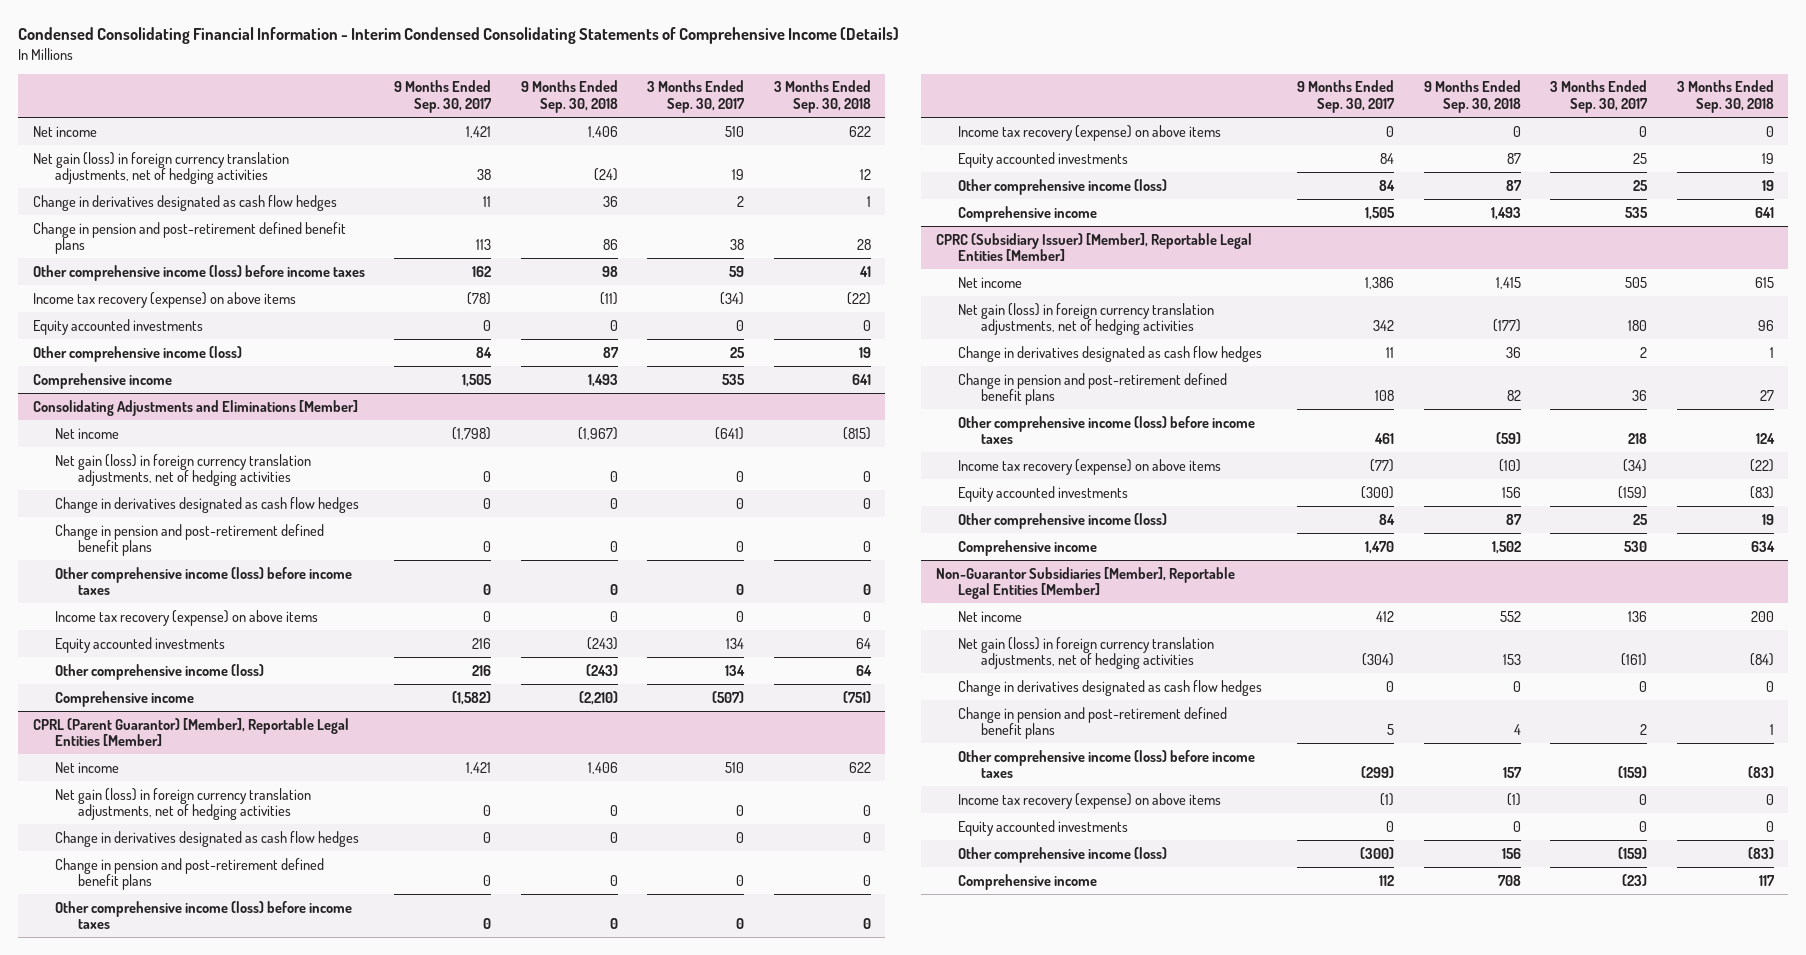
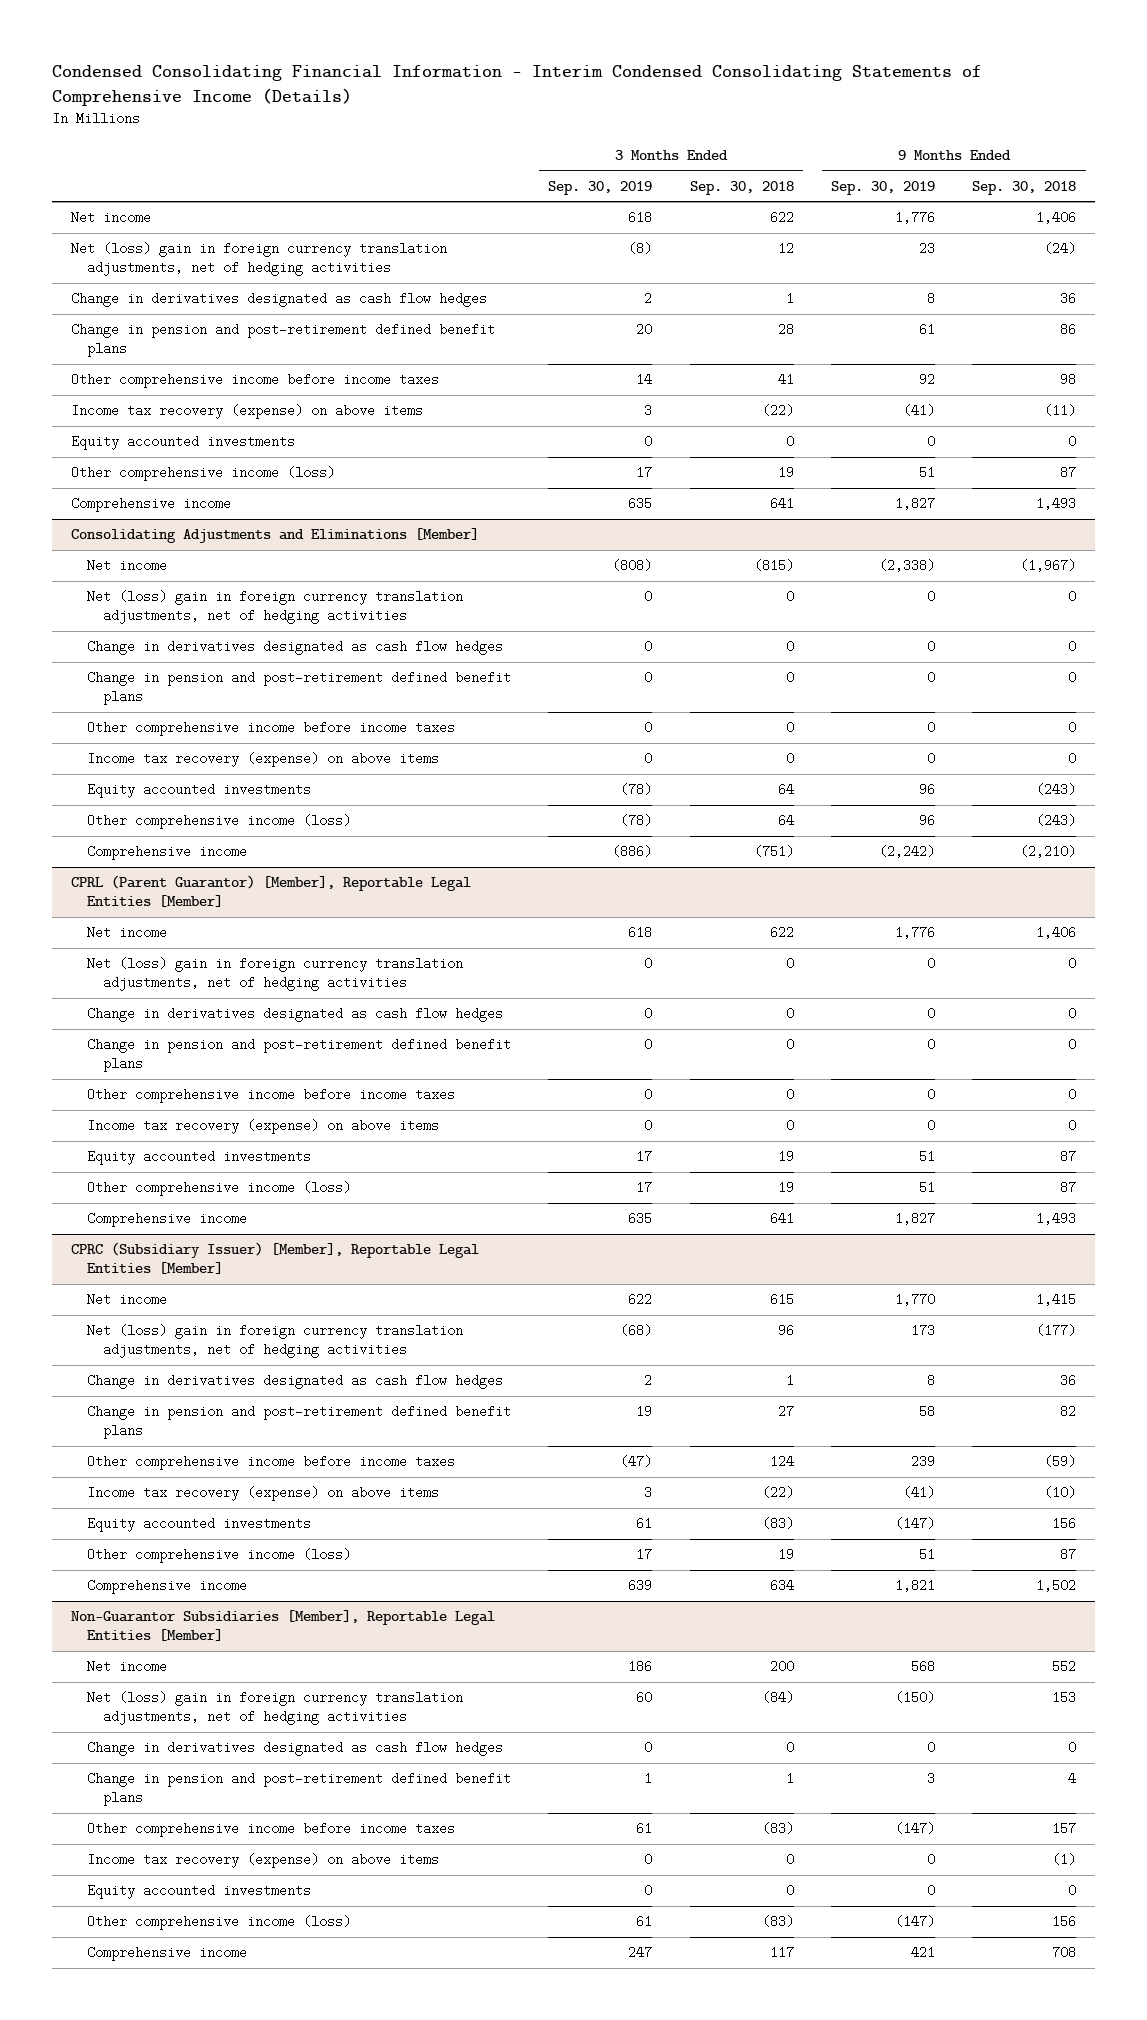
[394,80,493,114] 9 Months Ended Sep. 30, 2017 -> none
[647,80,746,114] 3 Months Ended Sep. 30, 2017 -> none
none -> [548,180,653,195] Sep. 30, 2019
none -> [831,180,936,195] Sep. 30, 2019
[32,151,289,185] Net gain (loss) in foreign currency translation adjustments, net of hedging activities -> [70,242,447,277] Net (loss) gain in foreign currency translation adjustments, net of hedging activities
[32,264,365,281] Other comprehensive income (loss) before income taxes -> [70,373,439,389] Other comprehensive income before income taxes
[55,453,312,487] Net gain (loss) in foreign currency translation adjustments, net of hedging activities -> [86,590,463,625] Net (loss) gain in foreign currency translation adjustments, net of hedging activities
[55,566,353,596] Other comprehensive income (loss) before income taxes -> [86,721,455,737] Other comprehensive income before income taxes
[55,787,312,821] Net gain (loss) in foreign currency translation adjustments, net of hedging activities -> [86,957,463,992] Net (loss) gain in foreign currency translation adjustments, net of hedging activities
[55,900,353,930] Other comprehensive income (loss) before income taxes -> [86,1088,455,1104] Other comprehensive income before income taxes
[958,302,1215,336] Net gain (loss) in foreign currency translation adjustments, net of hedging activities -> [86,1324,463,1359] Net (loss) gain in foreign currency translation adjustments, net of hedging activities
[958,415,1256,445] Other comprehensive income (loss) before income taxes -> [86,1455,455,1471] Other comprehensive income before income taxes
[958,636,1215,670] Net gain (loss) in foreign currency translation adjustments, net of hedging activities -> [86,1691,463,1726] Net (loss) gain in foreign currency translation adjustments, net of hedging activities
[958,749,1256,779] Other comprehensive income (loss) before income taxes -> [86,1822,455,1838] Other comprehensive income before income taxes

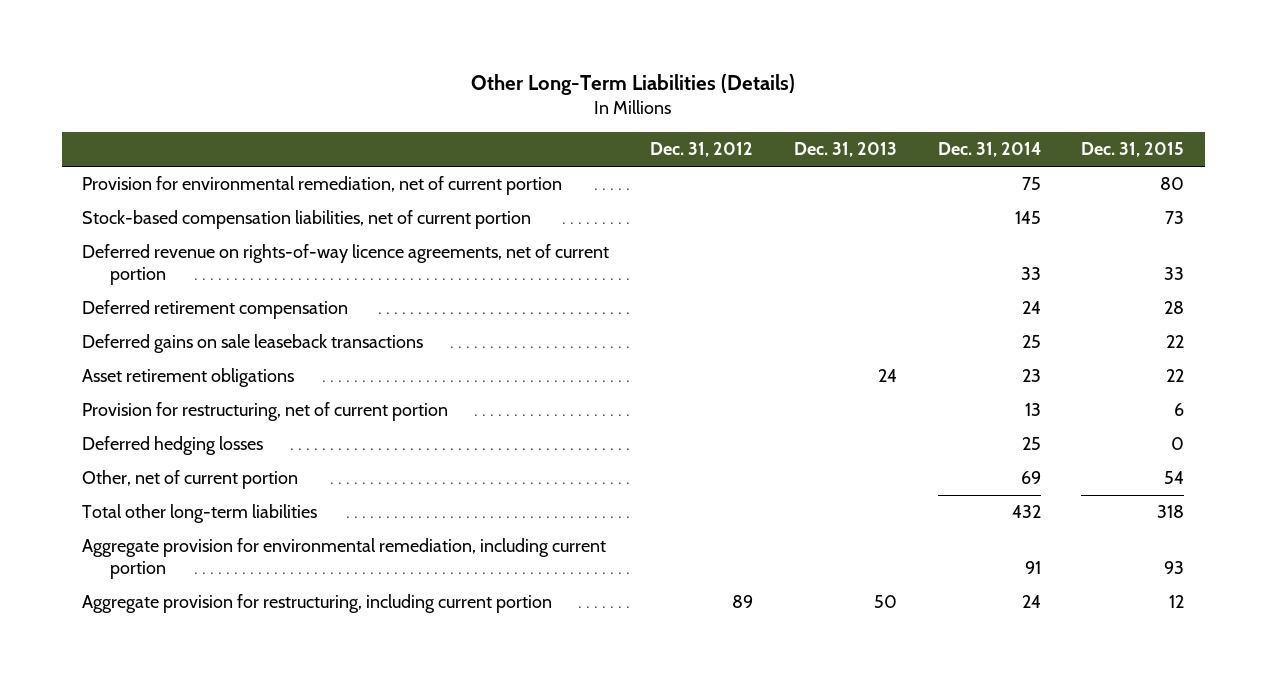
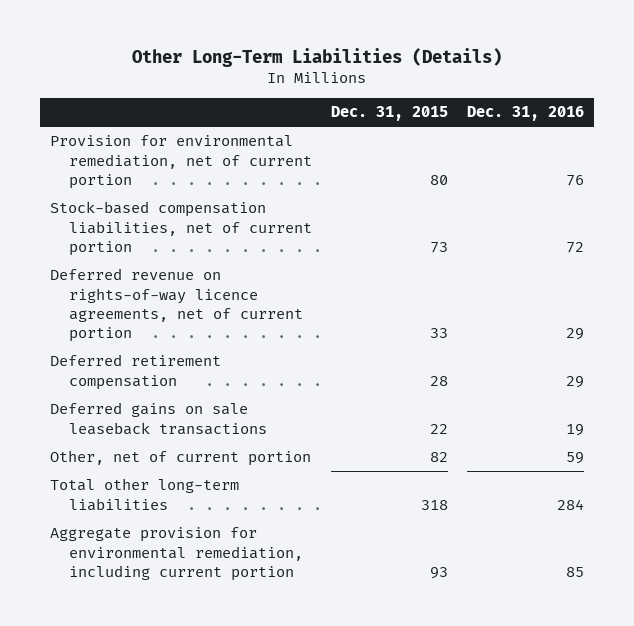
[649,142,753,158] Dec. 31, 2012 -> none
[793,142,897,158] Dec. 31, 2013 -> none
[937,142,1041,158] Dec. 31, 2014 -> none
none -> [467,106,585,122] Dec. 31, 2016
[82,368,295,388] Asset retirement obligations -> none
[82,402,449,422] Provision for restructuring, net of current portion -> none
[82,436,264,456] Deferred hedging losses -> none
[1164,471,1185,485] 54 -> [430,452,449,463] 82
[82,594,553,614] Aggregate provision for restructuring, including current portion -> none

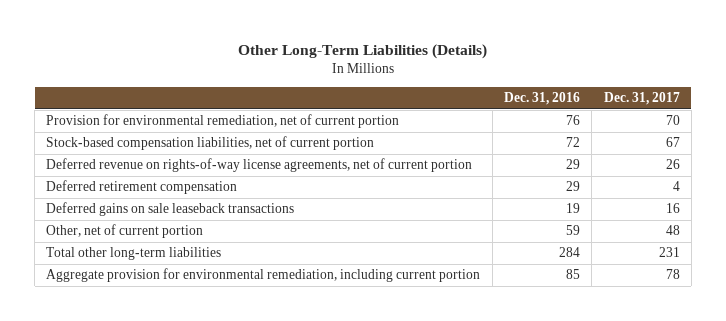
[331,106,449,122] Dec. 31, 2015 -> none
none -> [603,91,680,105] Dec. 31, 2017
[49,268,304,343] Deferred revenue on rights-of-way licence agreements, net of current portion -> [46,158,473,173] Deferred revenue on rights-of-way license agreements, net of current portion

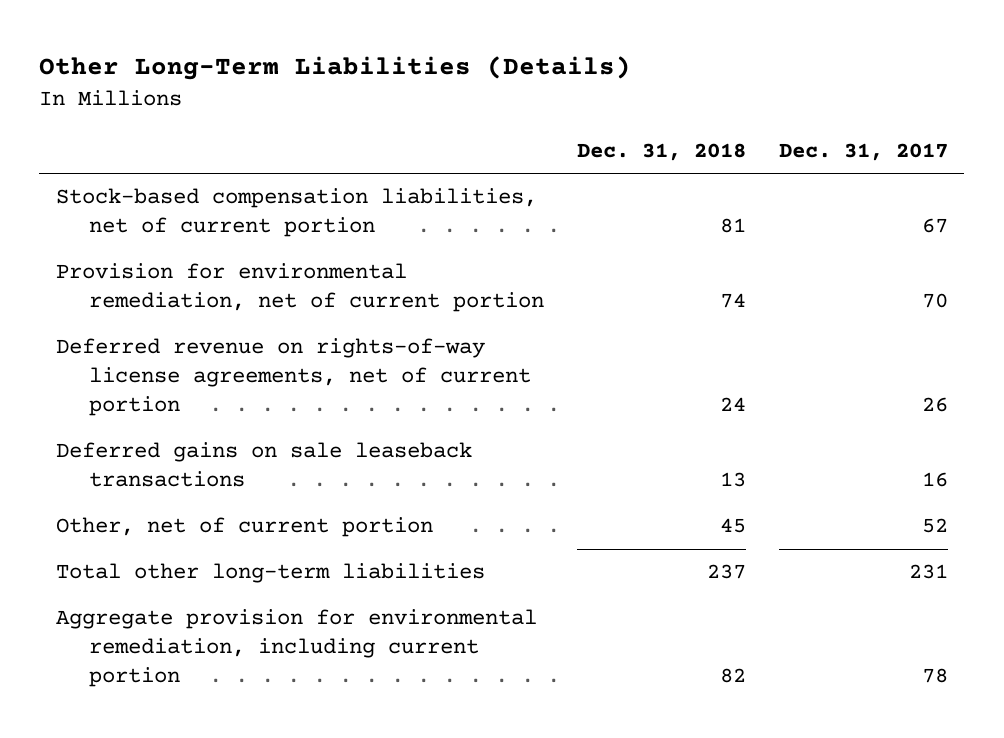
[504,91,581,105] Dec. 31, 2016 -> none
none -> [576,142,746,161] Dec. 31, 2018
[46,114,400,129] Provision for environmental remediation, net of current portion -> [55,263,544,313] Provision for environmental remediation, net of current portion
[46,180,238,195] Deferred retirement compensation -> none
[665,225,680,236] 48 -> [921,518,948,534] 52

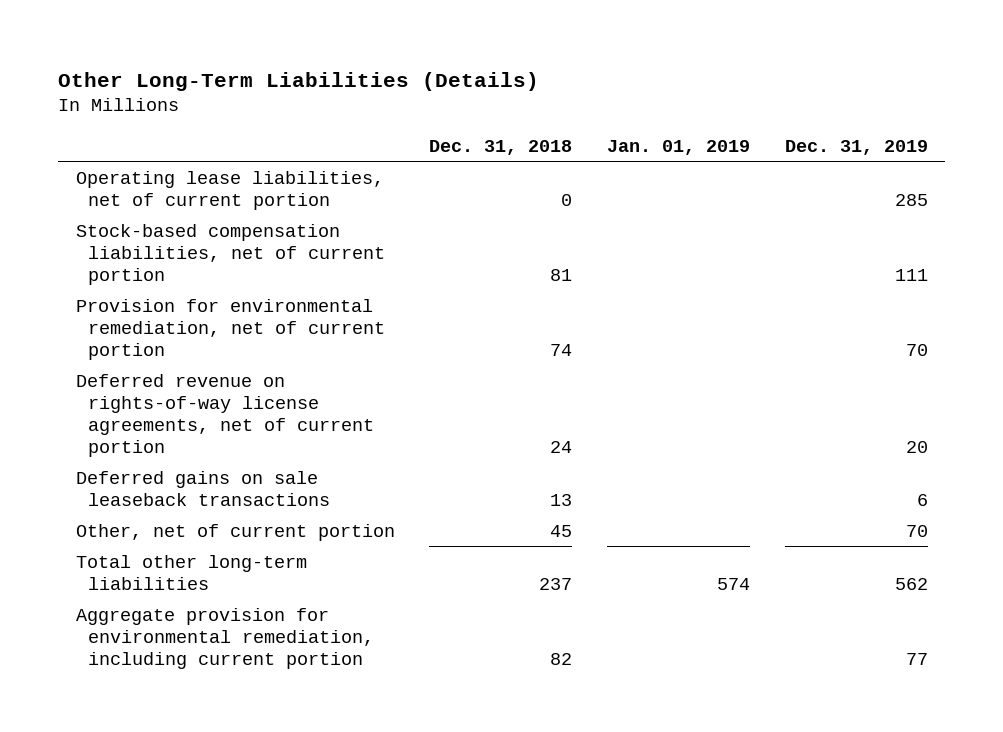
[778,142,948,161] Dec. 31, 2017 -> none
none -> [607,139,751,155] Jan. 01, 2019
none -> [784,139,928,155] Dec. 31, 2019
none -> [75,170,384,210] Operating lease liabilities, net of current portion

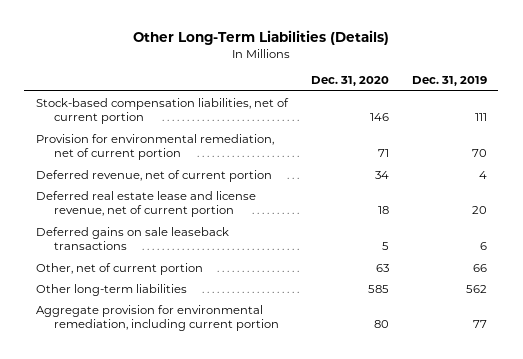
[429,139,573,155] Dec. 31, 2018 -> none
[607,139,751,155] Jan. 01, 2019 -> none
none -> [310,76,389,87] Dec. 31, 2020
[75,170,384,210] Operating lease liabilities, net of current portion -> none
[75,373,375,457] Deferred revenue on rights-of-way license agreements, net of current portion -> [35,169,272,182] Deferred revenue, net of current portion
[905,440,928,453] 20 -> [478,170,487,179] 4
none -> [35,190,256,218] Deferred real estate lease and license revenue, net of current portion
[905,524,928,537] 70 -> [472,263,487,272] 66
[75,554,307,590] Total other long-term liabilities -> [35,283,187,296] Other long-term liabilities

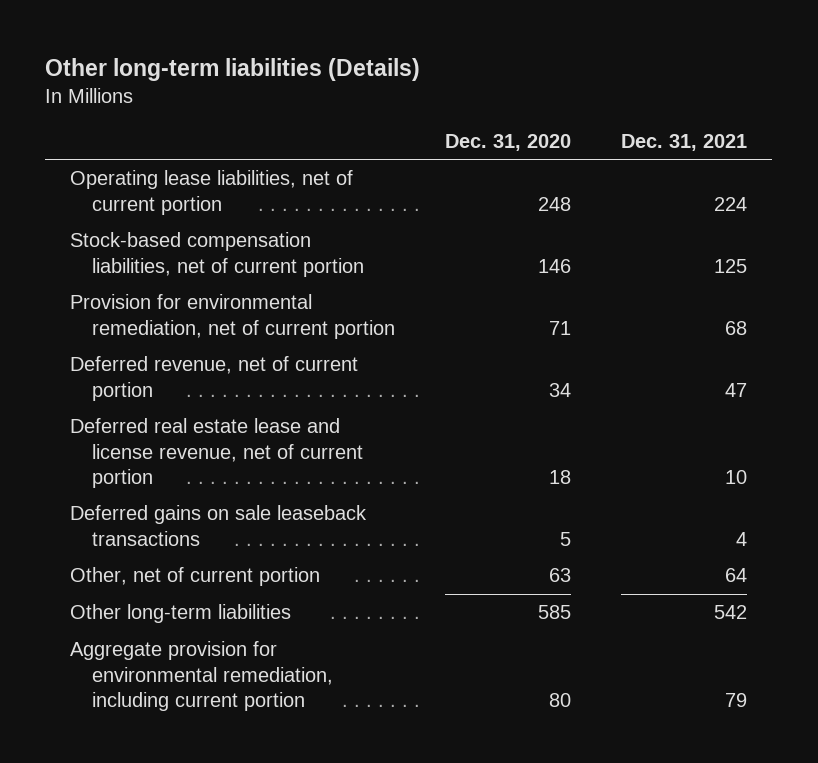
[133,30,390,46] Other Long-Term Liabilities (Details) -> [45,57,421,81] Other long-term liabilities (Details)
[411,76,487,87] Dec. 31, 2019 -> none
none -> [621,133,748,151] Dec. 31, 2021
none -> [70,170,354,215] Operating lease liabilities, net of current portion

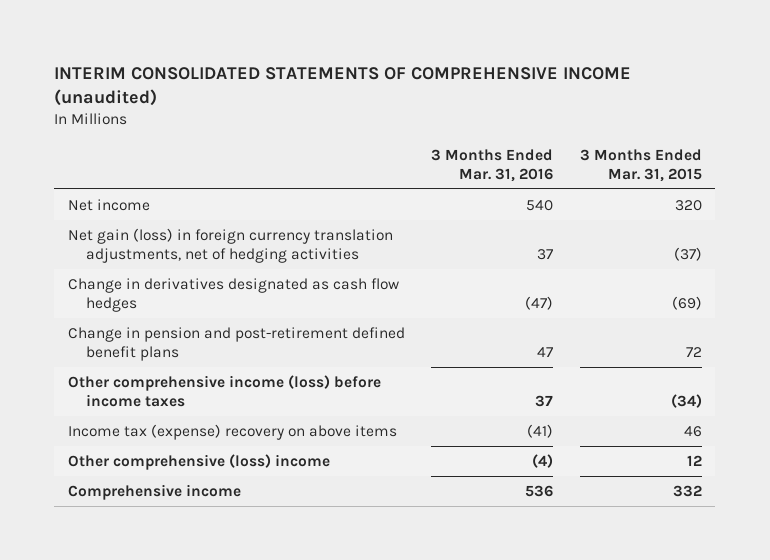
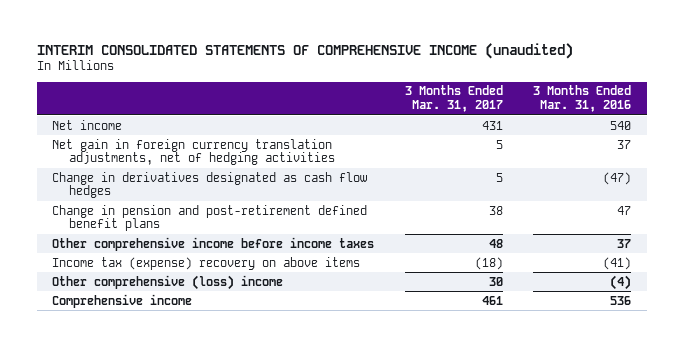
[580,148,703,182] 3 Months Ended Mar. 31, 2015 -> none
none -> [404,85,503,113] 3 Months Ended Mar. 31, 2017
[67,228,393,263] Net gain (loss) in foreign currency translation adjustments, net of hedging activities -> [51,138,335,166] Net gain in foreign currency translation adjustments, net of hedging activities
[67,375,381,407] Other comprehensive income (loss) before income taxes -> [51,236,374,251] Other comprehensive income before income taxes

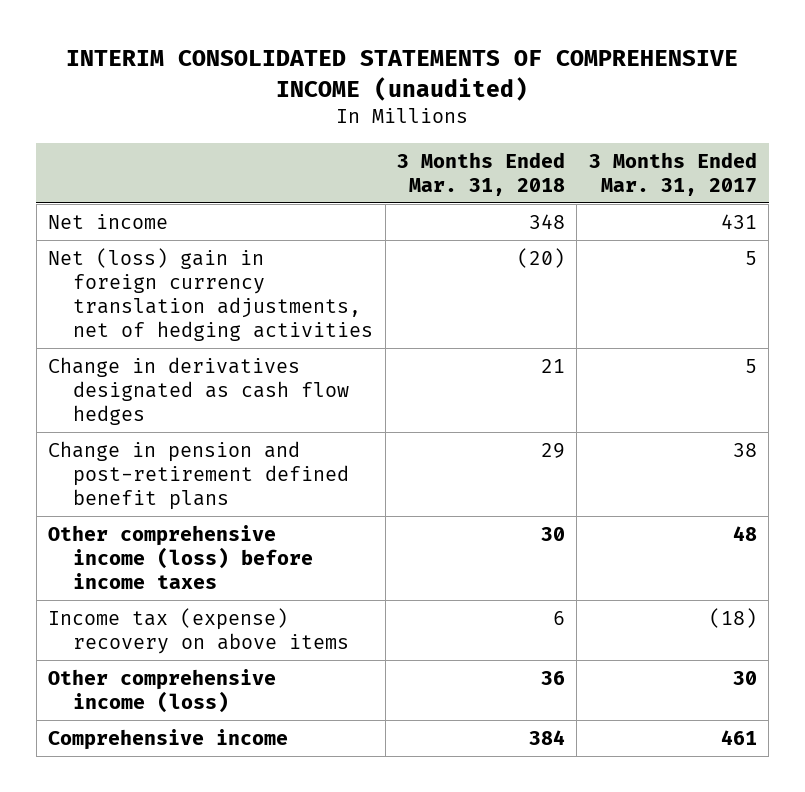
[533,85,632,113] 3 Months Ended Mar. 31, 2016 -> none
none -> [396,151,565,196] 3 Months Ended Mar. 31, 2018
[51,138,335,166] Net gain in foreign currency translation adjustments, net of hedging activities -> [47,247,374,342] Net (loss) gain in foreign currency translation adjustments, net of hedging activities
[51,236,374,251] Other comprehensive income before income taxes -> [47,524,314,590] Other comprehensive income (loss) before income taxes
[51,274,283,290] Other comprehensive (loss) income -> [47,668,276,713] Other comprehensive income (loss)

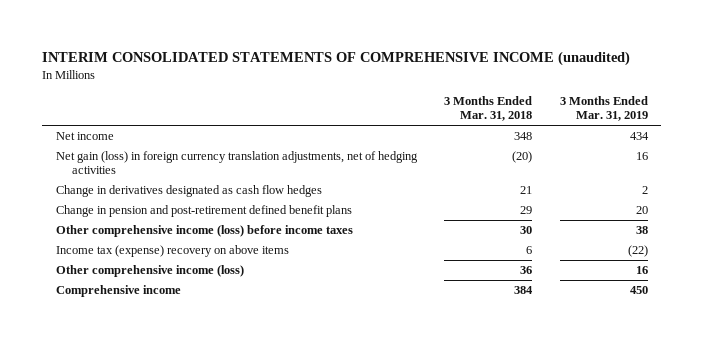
[588,151,757,196] 3 Months Ended Mar. 31, 2017 -> none
none -> [559,96,648,122] 3 Months Ended Mar. 31, 2019
[47,247,374,342] Net (loss) gain in foreign currency translation adjustments, net of hedging activities -> [55,150,418,175] Net gain (loss) in foreign currency translation adjustments, net of hedging activities

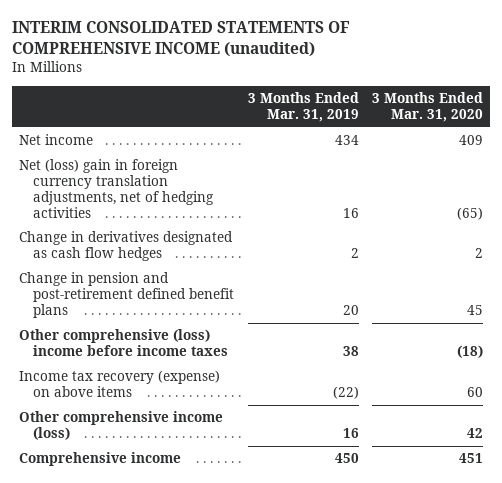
[444,96,533,122] 3 Months Ended Mar. 31, 2018 -> none
none -> [372,92,484,122] 3 Months Ended Mar. 31, 2020
[55,150,418,175] Net gain (loss) in foreign currency translation adjustments, net of hedging activities -> [18,159,215,218] Net (loss) gain in foreign currency translation adjustments, net of hedging activities
[55,224,353,237] Other comprehensive income (loss) before income taxes -> [18,329,229,357] Other comprehensive (loss) income before income taxes
[55,244,289,257] Income tax (expense) recovery on above items -> [18,370,220,398] Income tax recovery (expense) on above items

